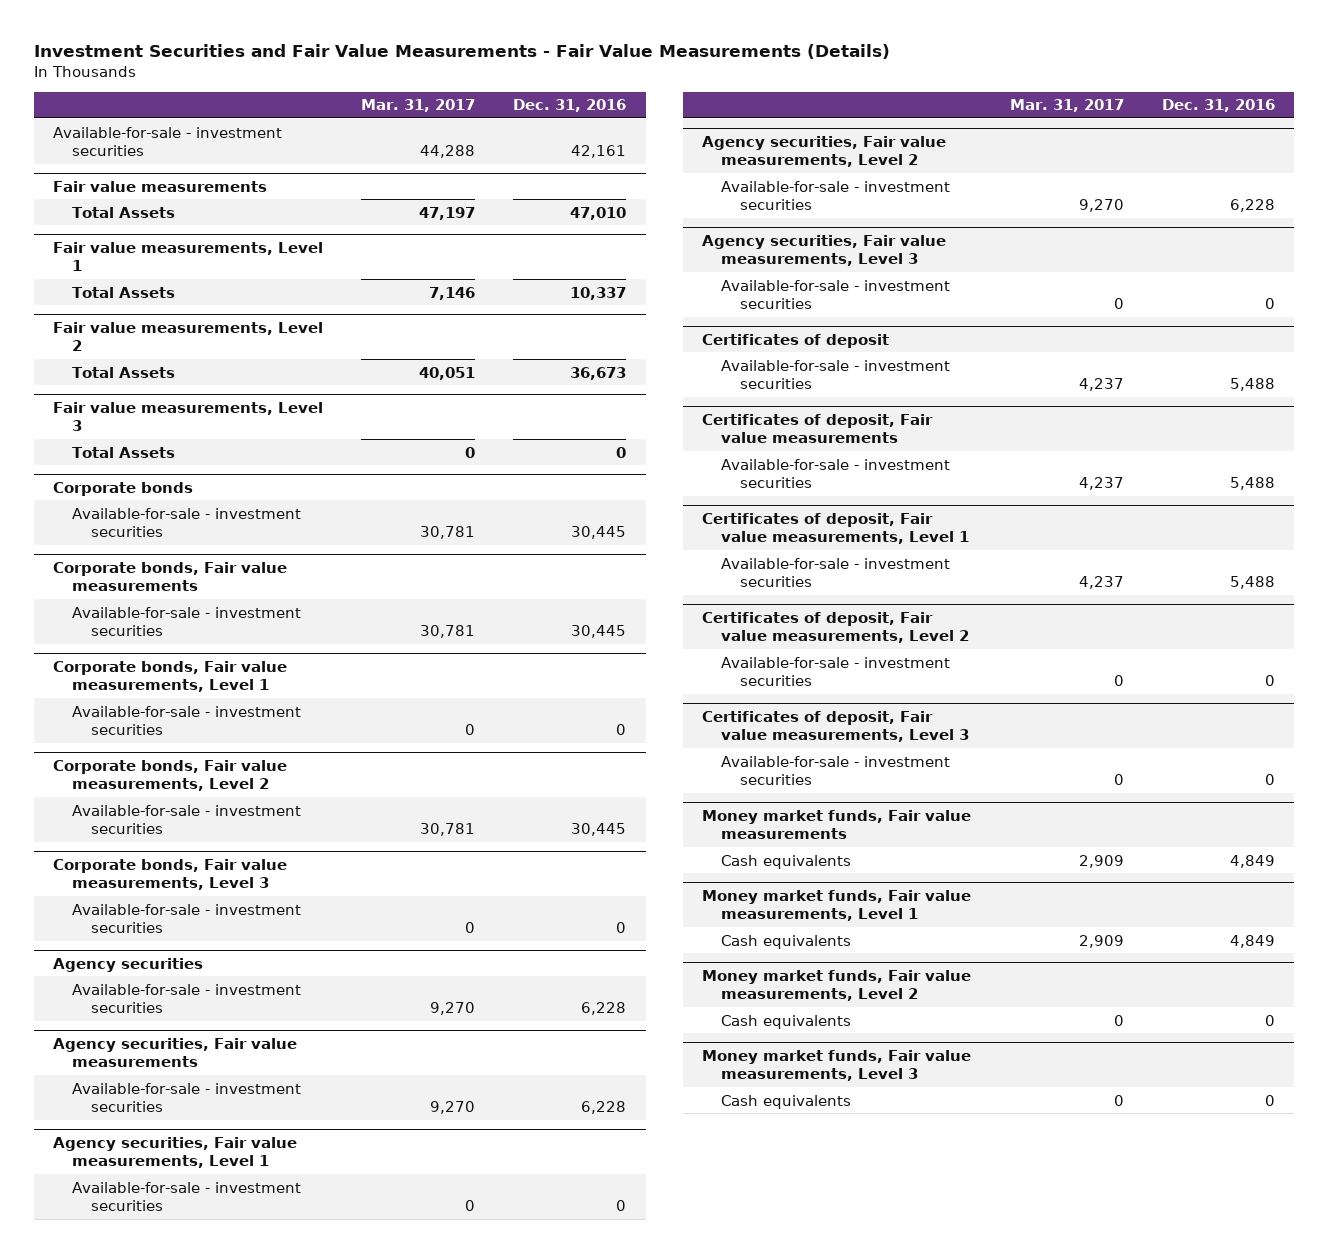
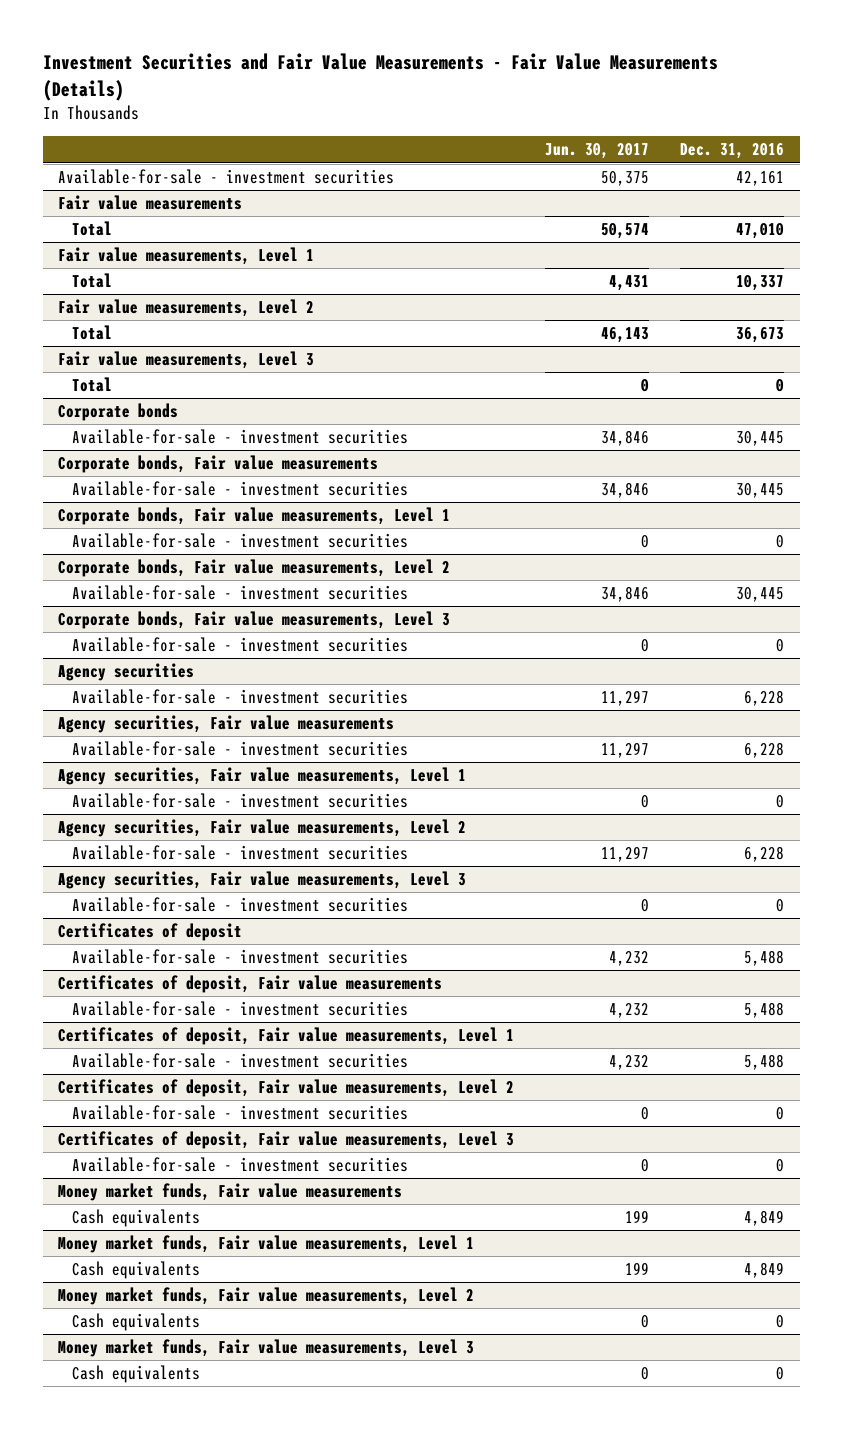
[361,99,476,113] Mar. 31, 2017 -> none
none -> [545,143,650,160] Jun. 30, 2017
[72,206,176,218] Total Assets -> [71,221,112,237] Total
[72,286,176,298] Total Assets -> [71,273,112,289] Total
[72,366,176,378] Total Assets -> [71,325,112,341] Total
[72,446,176,458] Total Assets -> [71,377,112,393] Total

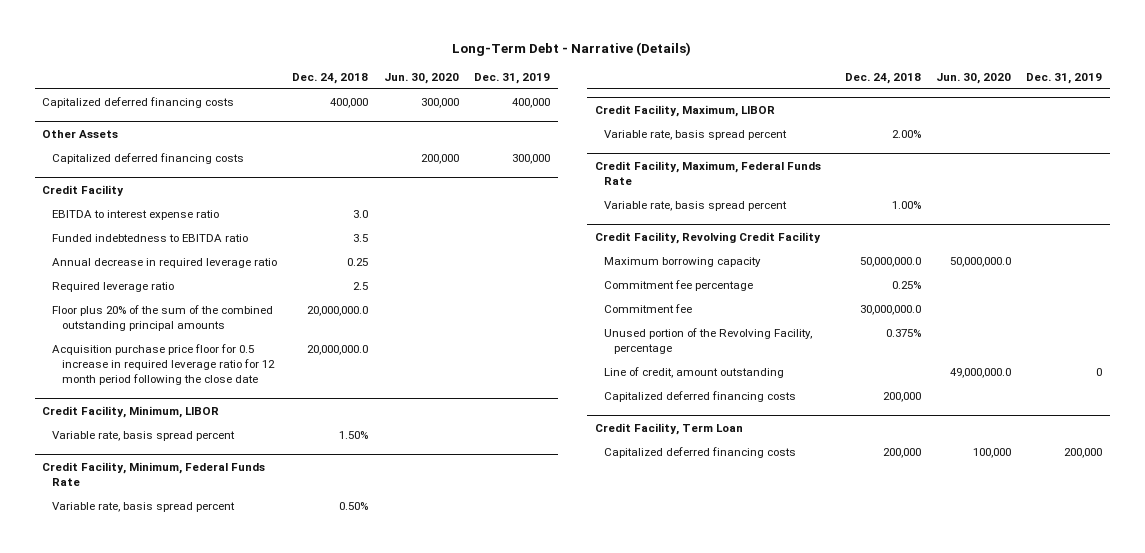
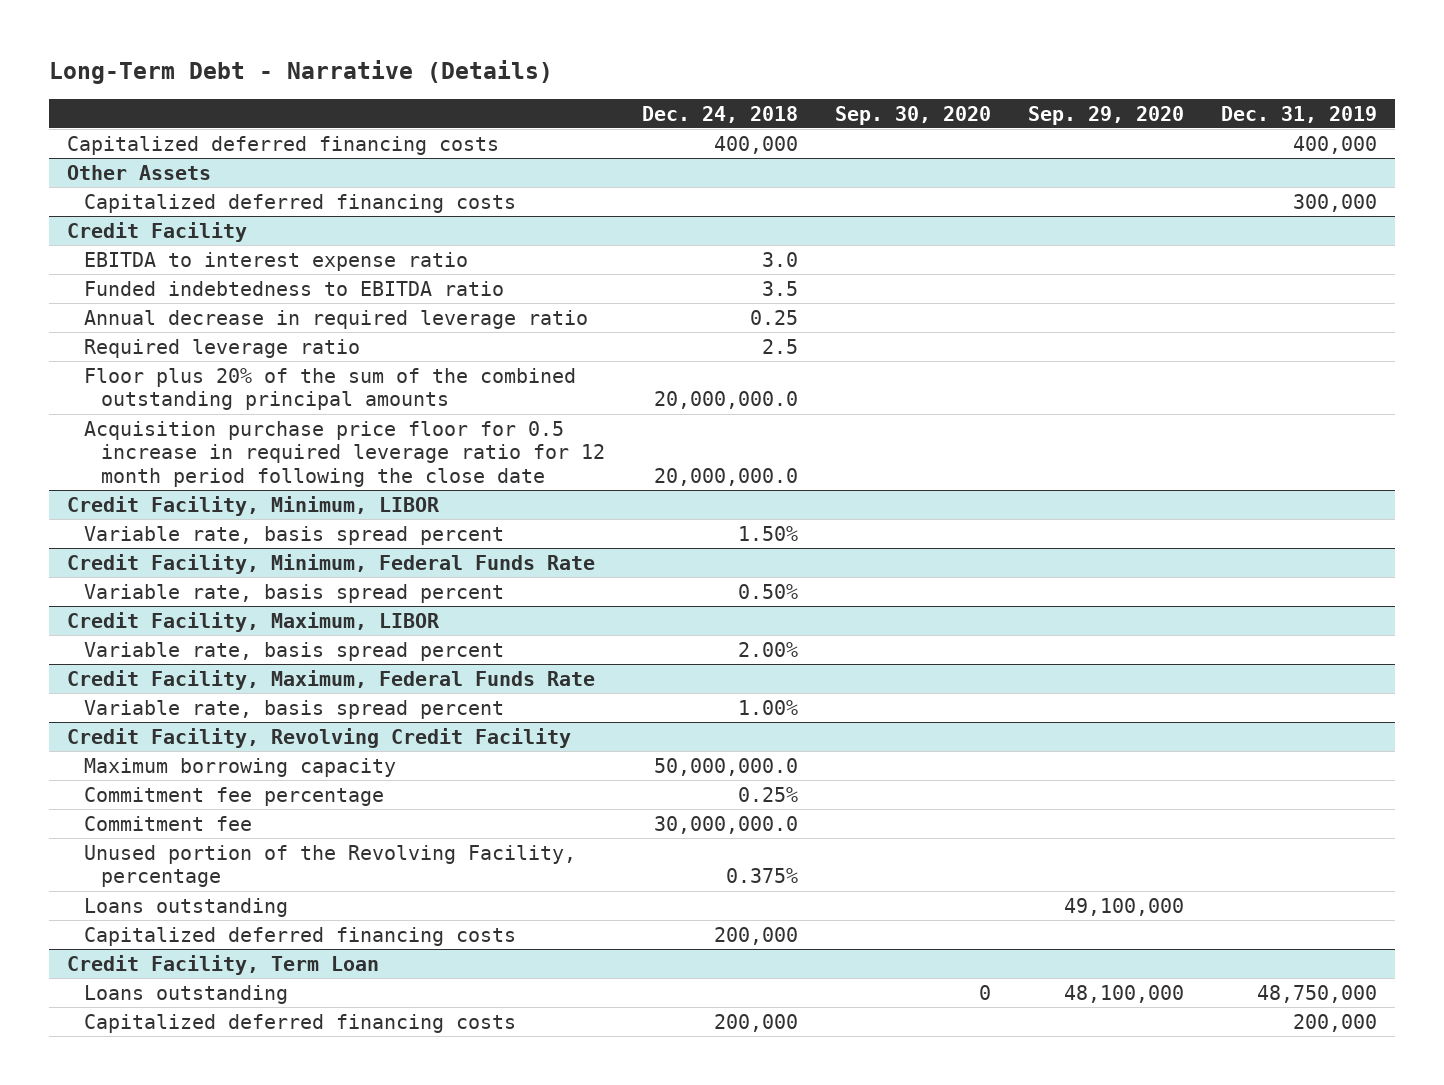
[383,72,459,84] Jun. 30, 2020 -> none
none -> [835,105,992,125] Sep. 30, 2020
none -> [1027,105,1184,125] Sep. 29, 2020
[604,367,785,379] Line of credit, amount outstanding -> none
none -> [84,897,289,917] Loans outstanding
none -> [84,984,289,1004] Loans outstanding

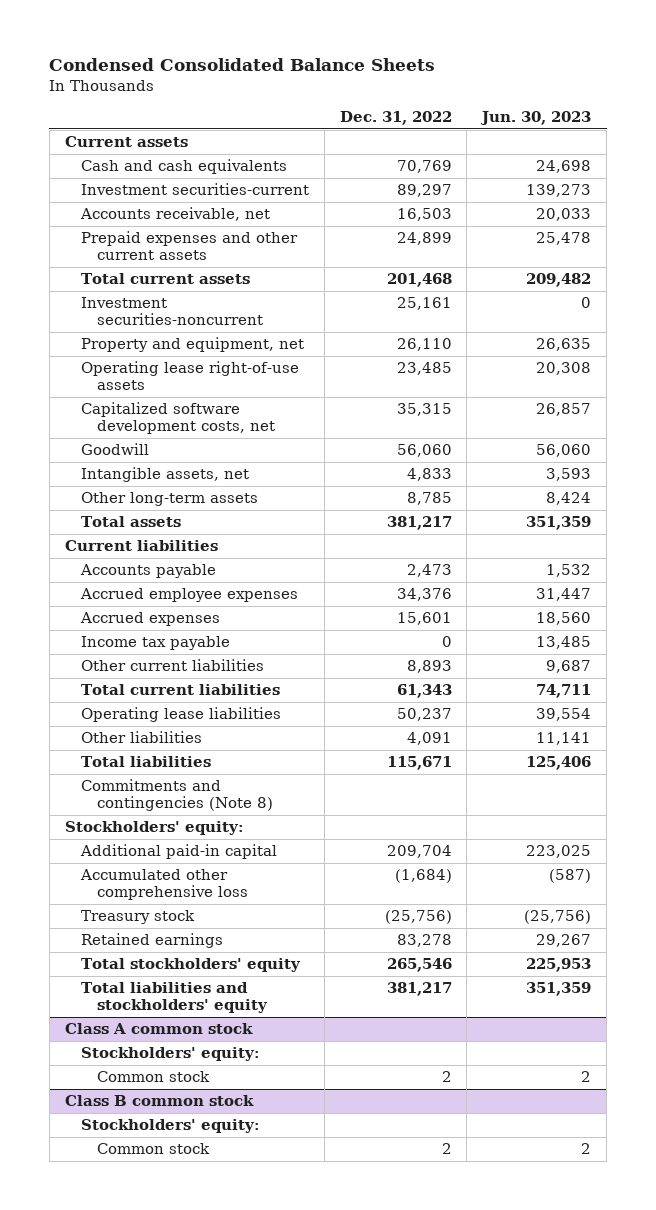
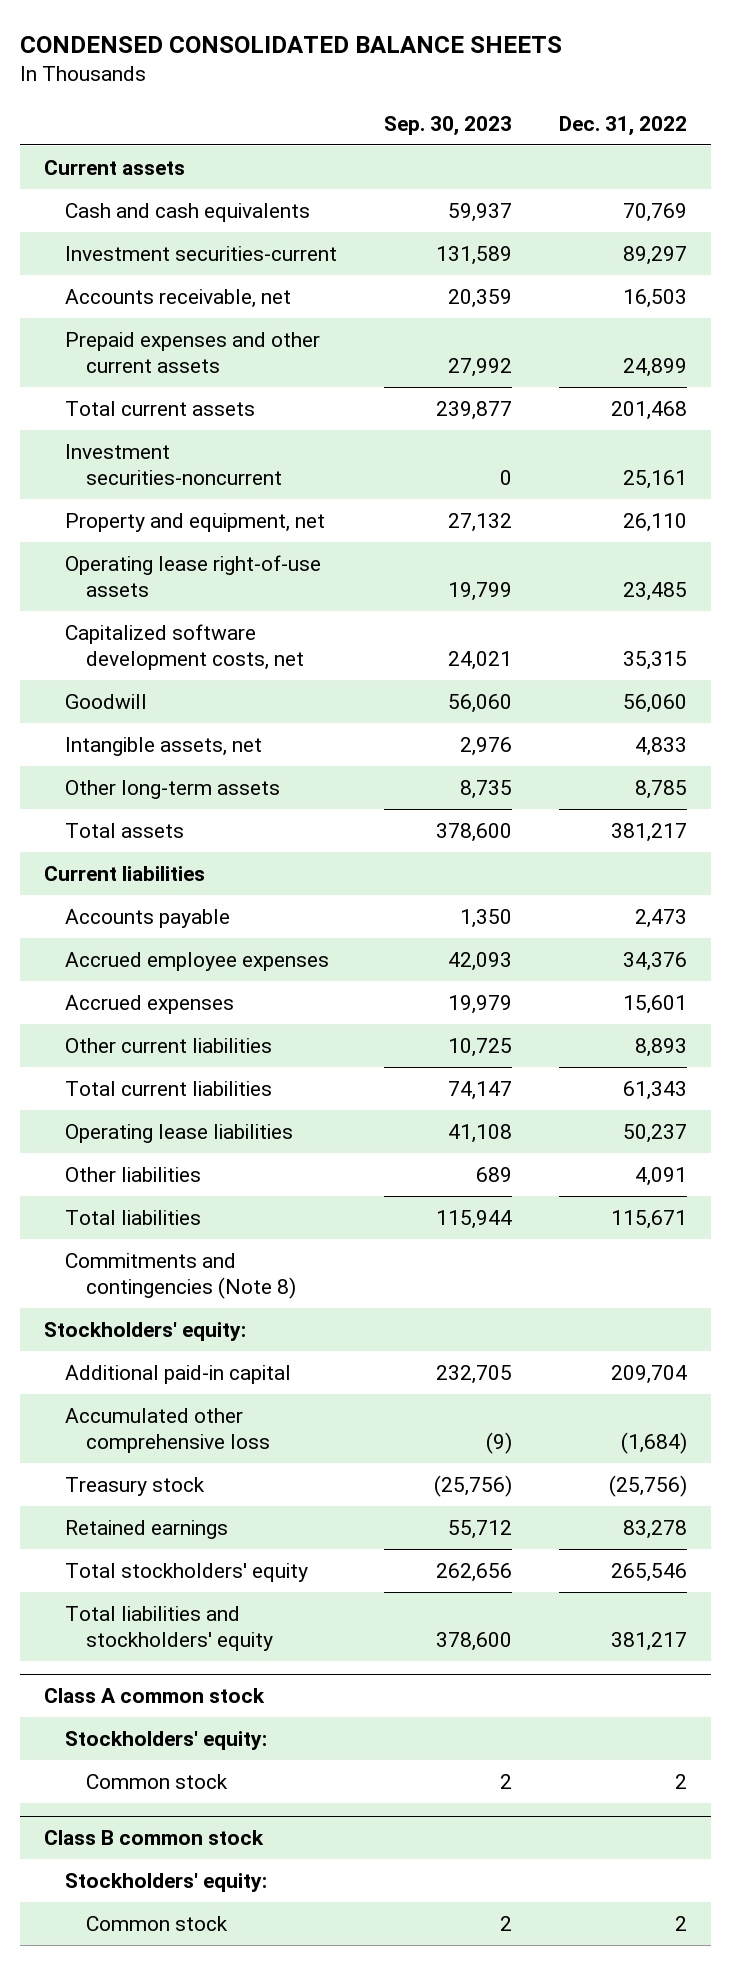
[49,58,436,72] Condensed Consolidated Balance Sheets -> [20,35,563,53] CONDENSED CONSOLIDATED BALANCE SHEETS
[480,111,592,126] Jun. 30, 2023 -> none
none -> [384,115,513,136] Sep. 30, 2023
[80,636,230,651] Income tax payable -> none

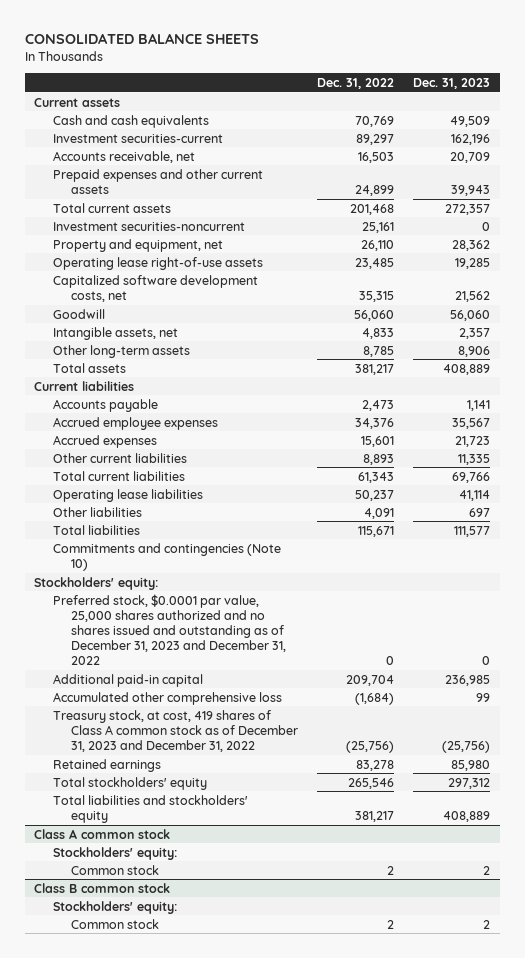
[20,35,563,53] CONDENSED CONSOLIDATED BALANCE SHEETS -> [24,33,259,45] CONSOLIDATED BALANCE SHEETS
[384,115,513,136] Sep. 30, 2023 -> none
none -> [413,77,491,89] Dec. 31, 2023
[65,1252,297,1300] Commitments and contingencies (Note 8) -> [52,542,281,571] Commitments and contingencies (Note 10)
none -> [52,593,287,666] Preferred stock, $0.0001 par value, 25,000 shares authorized and no shares issued and outstanding as of December 31, 2023 and December 31, 2022
[65,1476,206,1496] Treasury stock -> [52,709,299,752] Treasury stock, at cost, 419 shares of Class A common stock as of December 31, 2023 and December 31, 2022

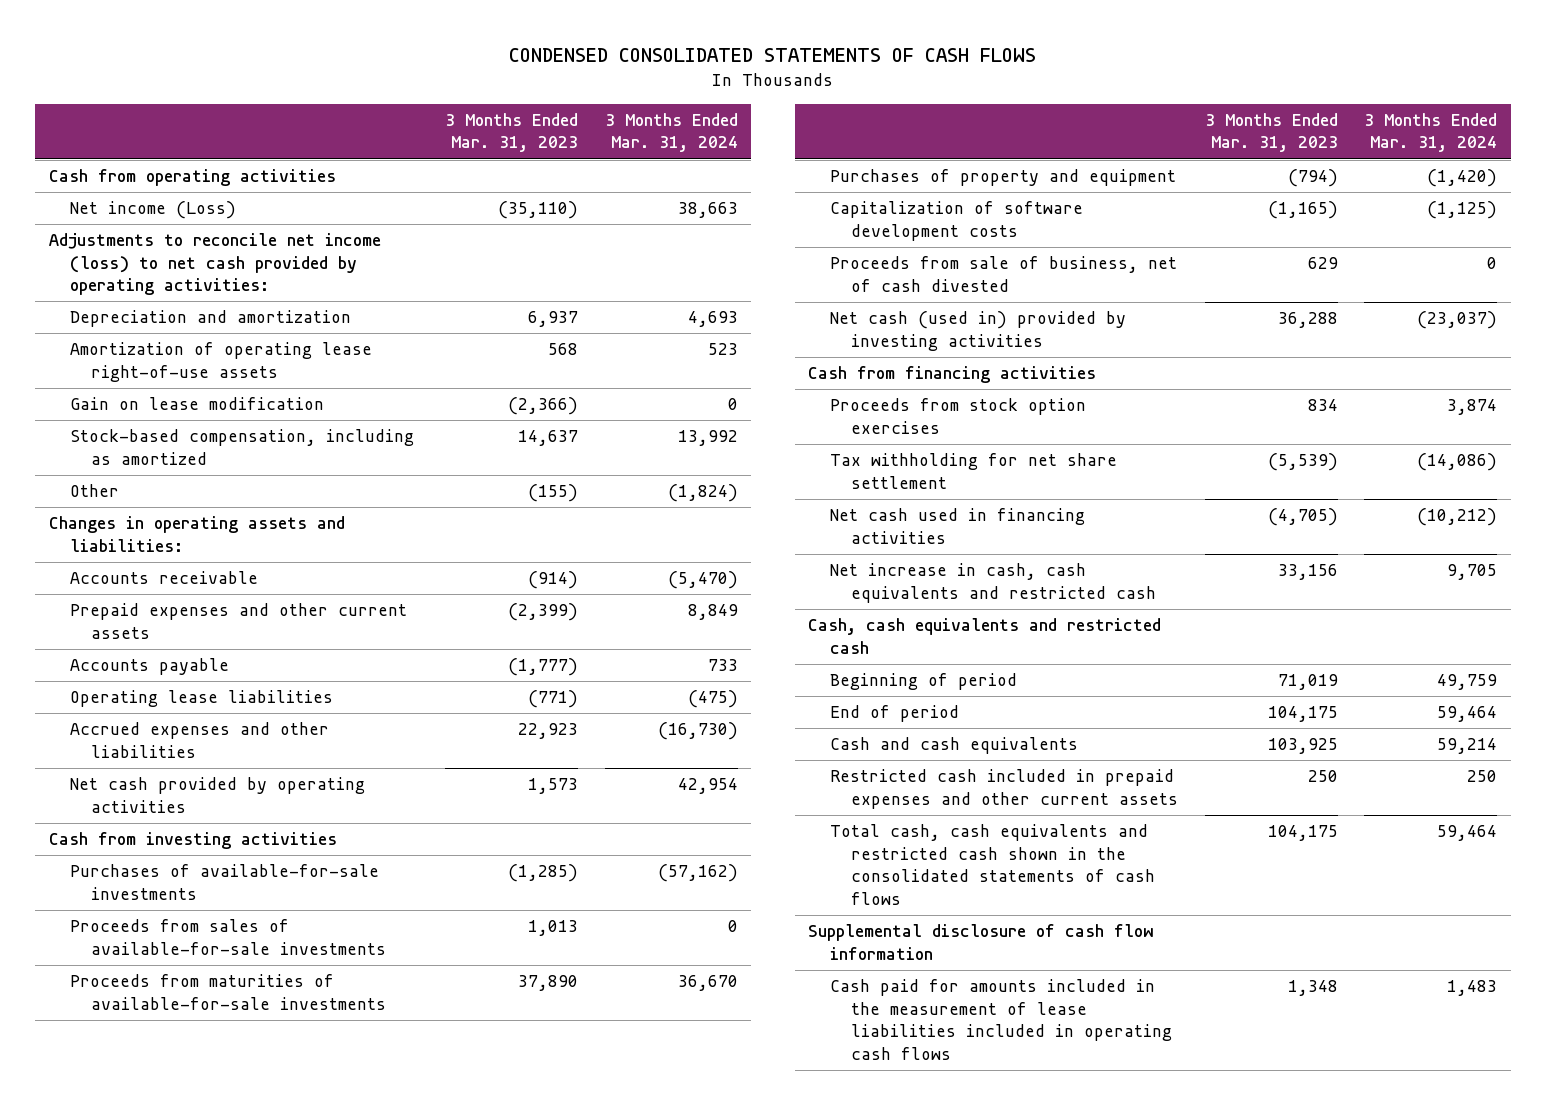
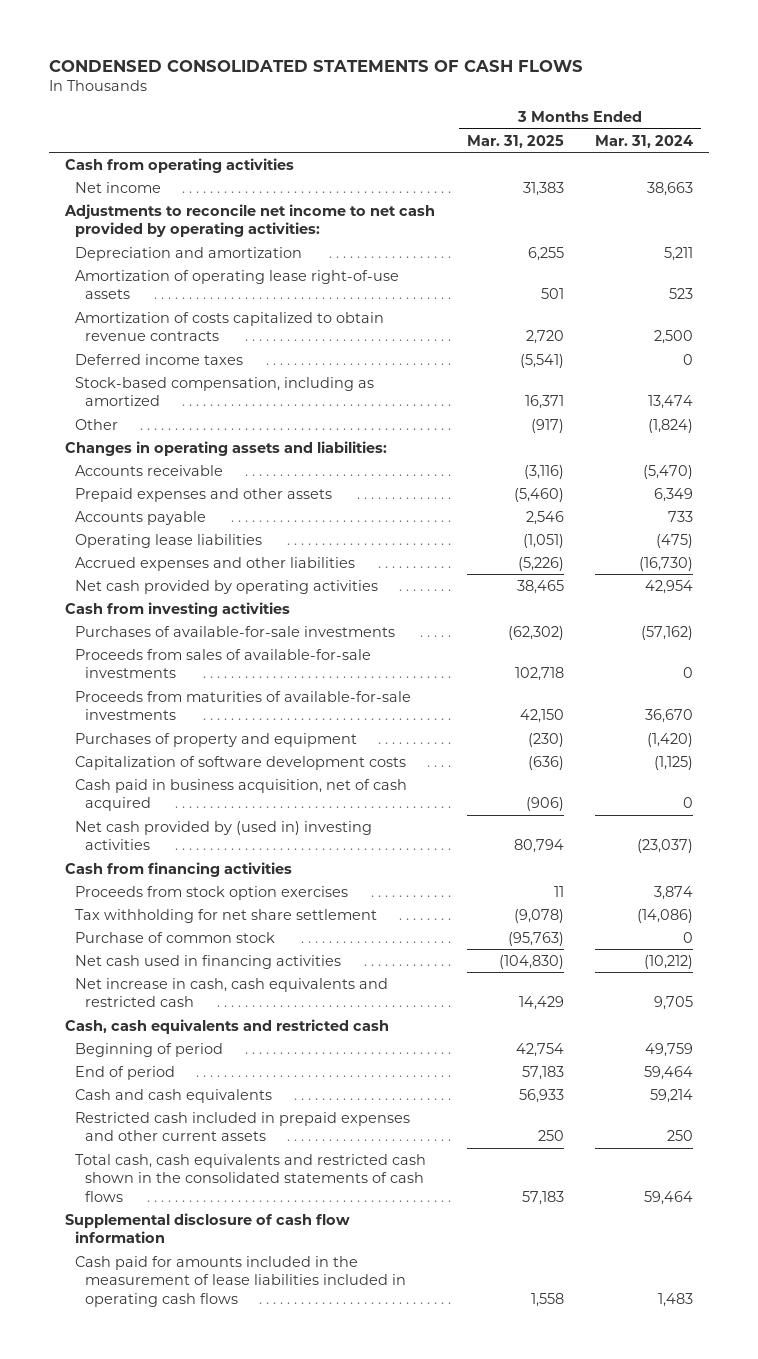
[444,112,578,153] 3 Months Ended Mar. 31, 2023 -> none
none -> [466,134,564,148] Mar. 31, 2025
[69,201,236,220] Net income (Loss) -> [75,181,162,193] Net income
[48,233,381,296] Adjustments to reconcile net income (loss) to net cash provided by operating activities: -> [63,203,435,238] Adjustments to reconcile net income to net cash provided by operating activities:
[687,311,738,328] 4,693 -> [664,246,694,261] 5,211
[69,397,324,411] Gain on lease modification -> none
none -> [75,311,385,342] Amortization of costs capitalized to obtain revenue contracts
none -> [75,353,244,365] Deferred income taxes
[677,430,738,447] 13,992 -> [648,395,694,410] 13,474
[69,603,407,639] Prepaid expenses and other current assets -> [75,487,333,502] Prepaid expenses and other assets
[687,604,738,621] 8,849 -> [654,487,694,502] 6,349
[829,256,1177,292] Proceeds from sale of business, net of cash divested -> none
none -> [75,778,408,812] Cash paid in business acquisition, net of cash acquired
[829,311,1126,351] Net cash (used in) provided by investing activities -> [75,820,373,851] Net cash provided by (used in) investing activities
none -> [75,931,276,943] Purchase of common stock

